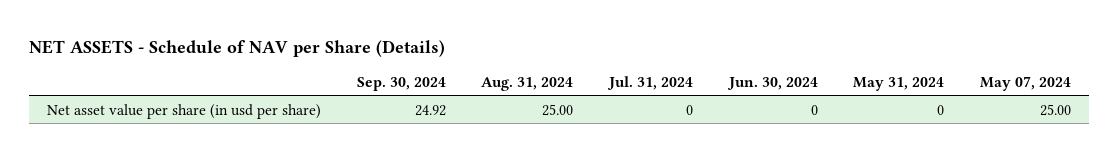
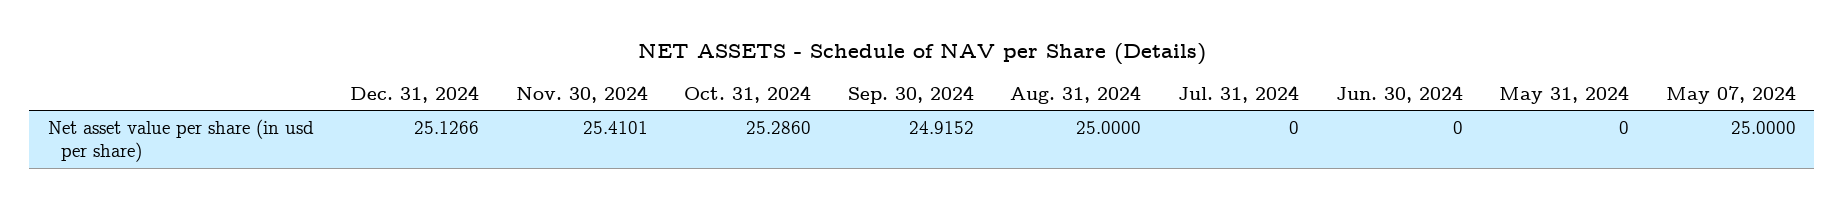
none -> [350,84,480,103] Dec. 31, 2024
none -> [515,84,648,103] Nov. 30, 2024
none -> [684,84,812,103] Oct. 31, 2024
[414,104,446,116] 24.92 -> [908,121,974,135] 24.9152
[542,103,574,116] 25.00 -> [1076,121,1142,135] 25.0000
[1039,103,1071,116] 25.00 -> [1730,121,1796,135] 25.0000

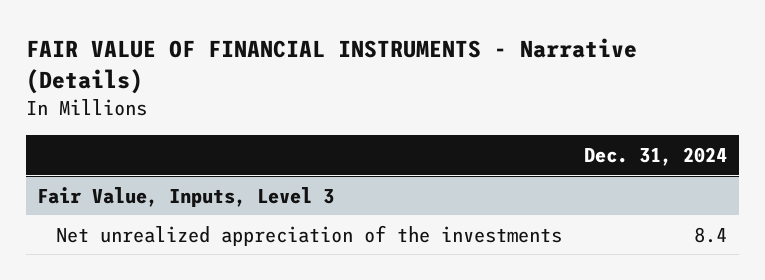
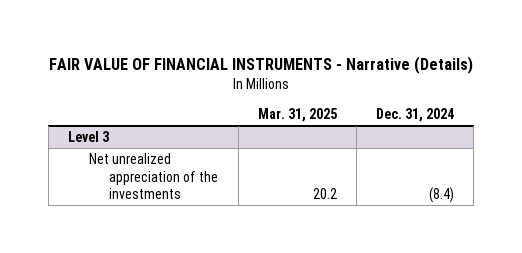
none -> [257,108,337,123] Mar. 31, 2025
[37,186,335,207] Fair Value, Inputs, Level 3 -> [68,130,110,142] Level 3
[694,226,728,243] 8.4 -> [428,187,454,204] (8.4)

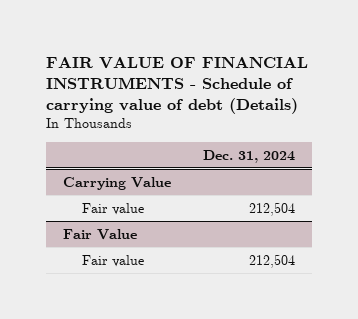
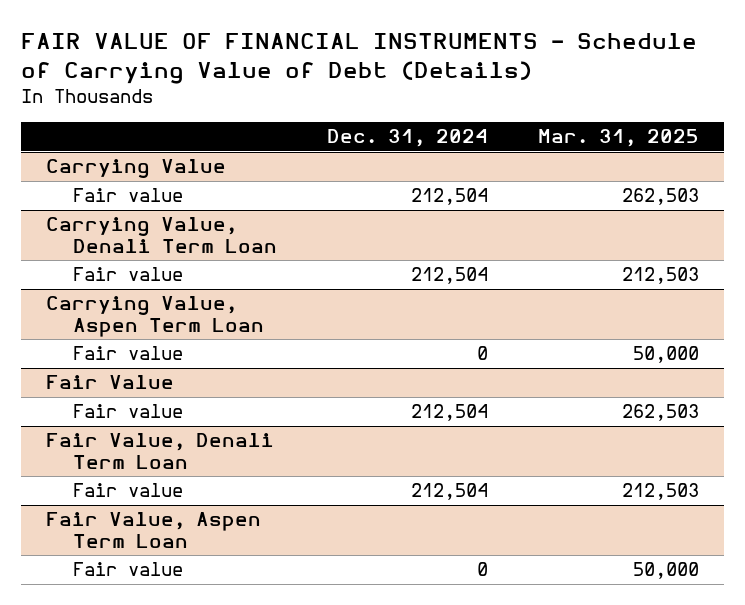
[46,56,309,114] FAIR VALUE OF FINANCIAL INSTRUMENTS - Schedule of carrying value of debt (Details) -> [20,33,697,85] FAIR VALUE OF FINANCIAL INSTRUMENTS - Schedule of Carrying Value of Debt (Details)
none -> [538,129,700,148] Mar. 31, 2025
none -> [45,217,278,254] Carrying Value, Denali Term Loan
none -> [73,267,184,282] Fair value
none -> [45,296,265,338] Carrying Value, Aspen Term Loan
none -> [73,346,184,361] Fair value
none -> [45,433,274,470] Fair Value, Denali Term Loan
none -> [73,483,184,498] Fair value
none -> [45,512,261,549] Fair Value, Aspen Term Loan
none -> [73,562,184,577] Fair value

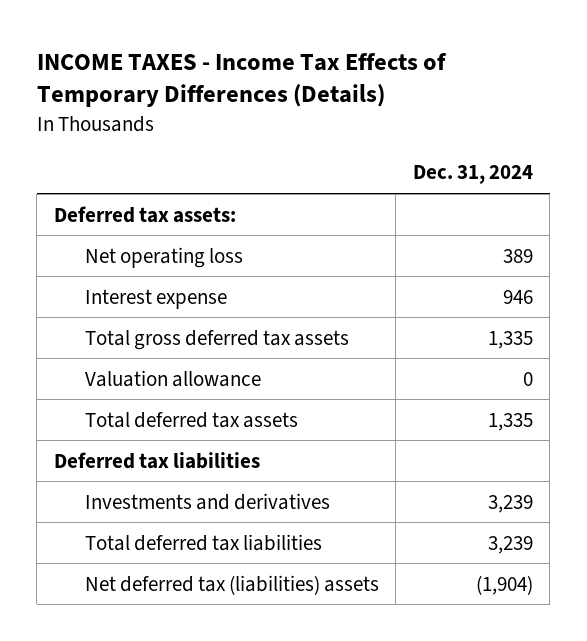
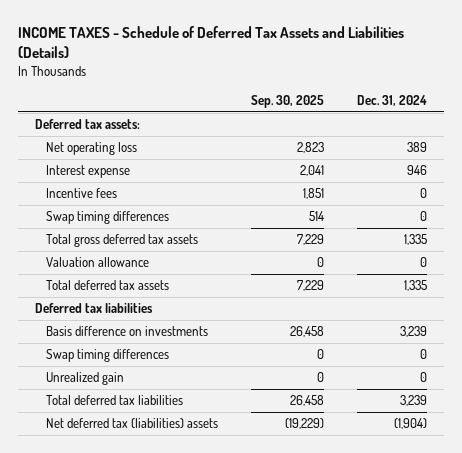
[36,52,447,108] INCOME TAXES - Income Tax Effects of Temporary Differences (Details) -> [17,26,404,59] INCOME TAXES - Schedule of Deferred Tax Assets and Liabilities (Details)
none -> [250,95,324,109] Sep. 30, 2025
none -> [45,188,117,199] Incentive fees
none -> [45,211,169,225] Swap timing differences
[84,492,330,510] Investments and derivatives -> [45,326,208,337] Basis difference on investments
none -> [45,349,169,363] Swap timing differences
none -> [45,372,124,386] Unrealized gain

